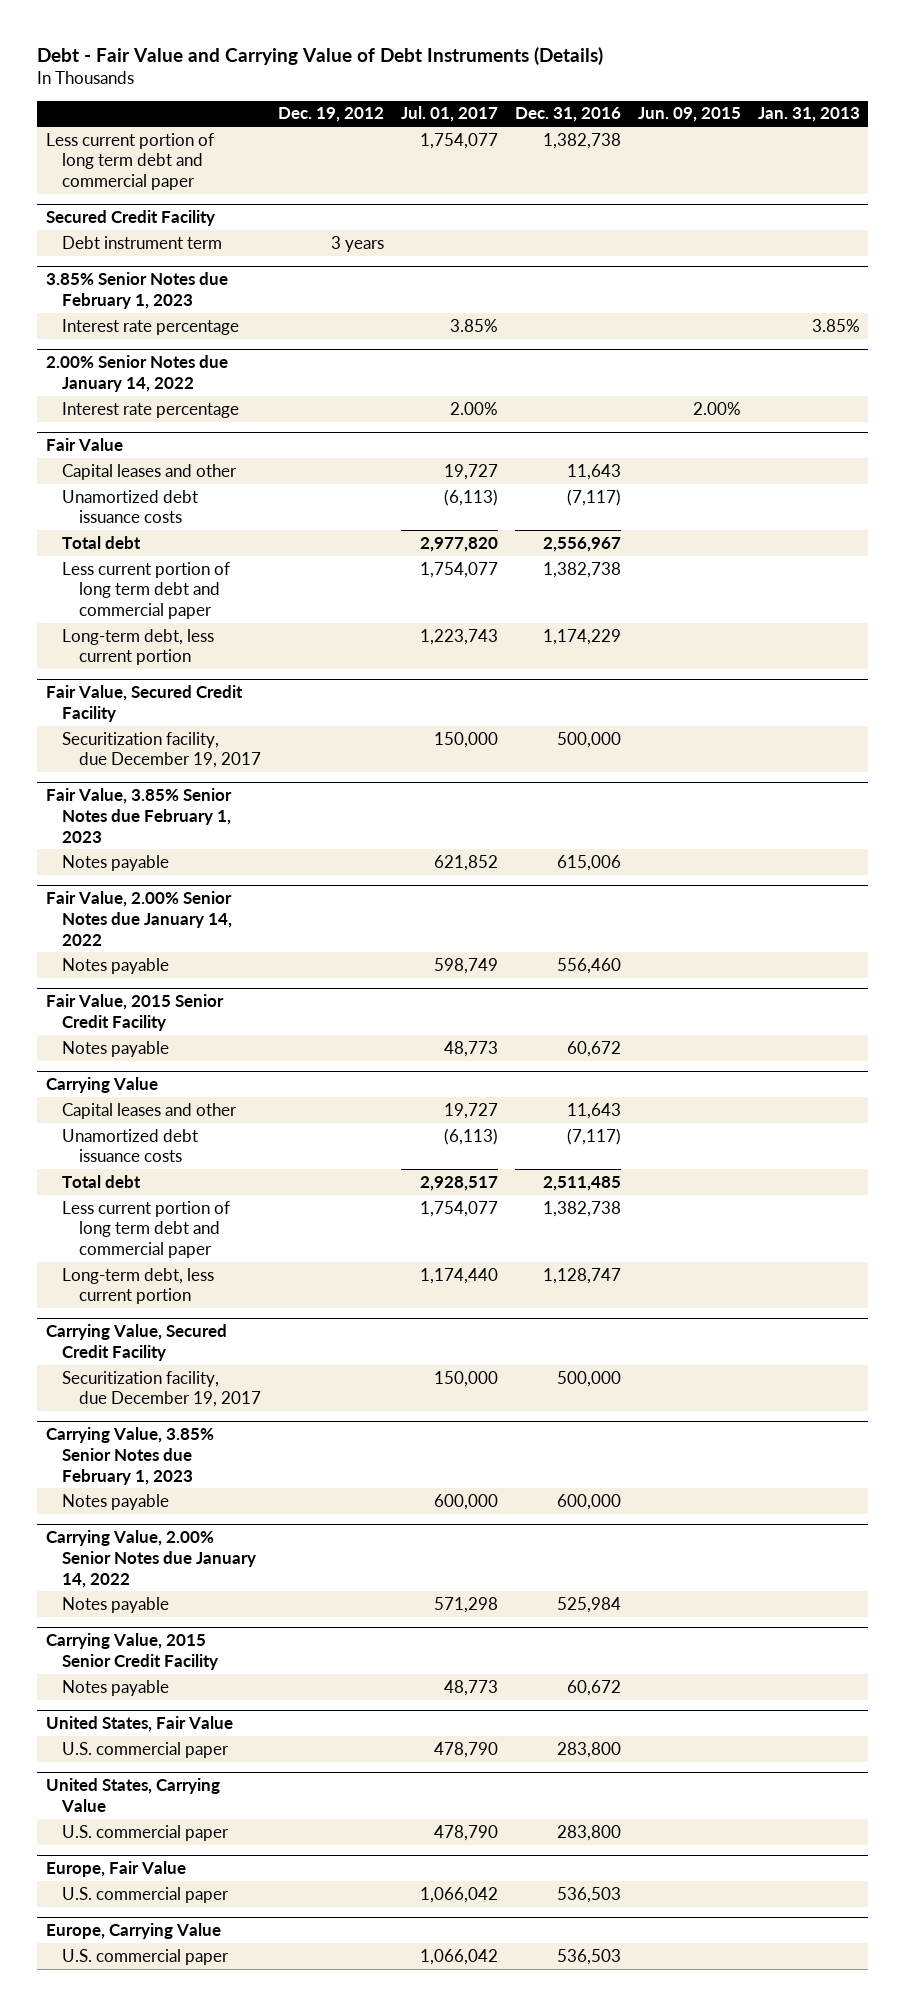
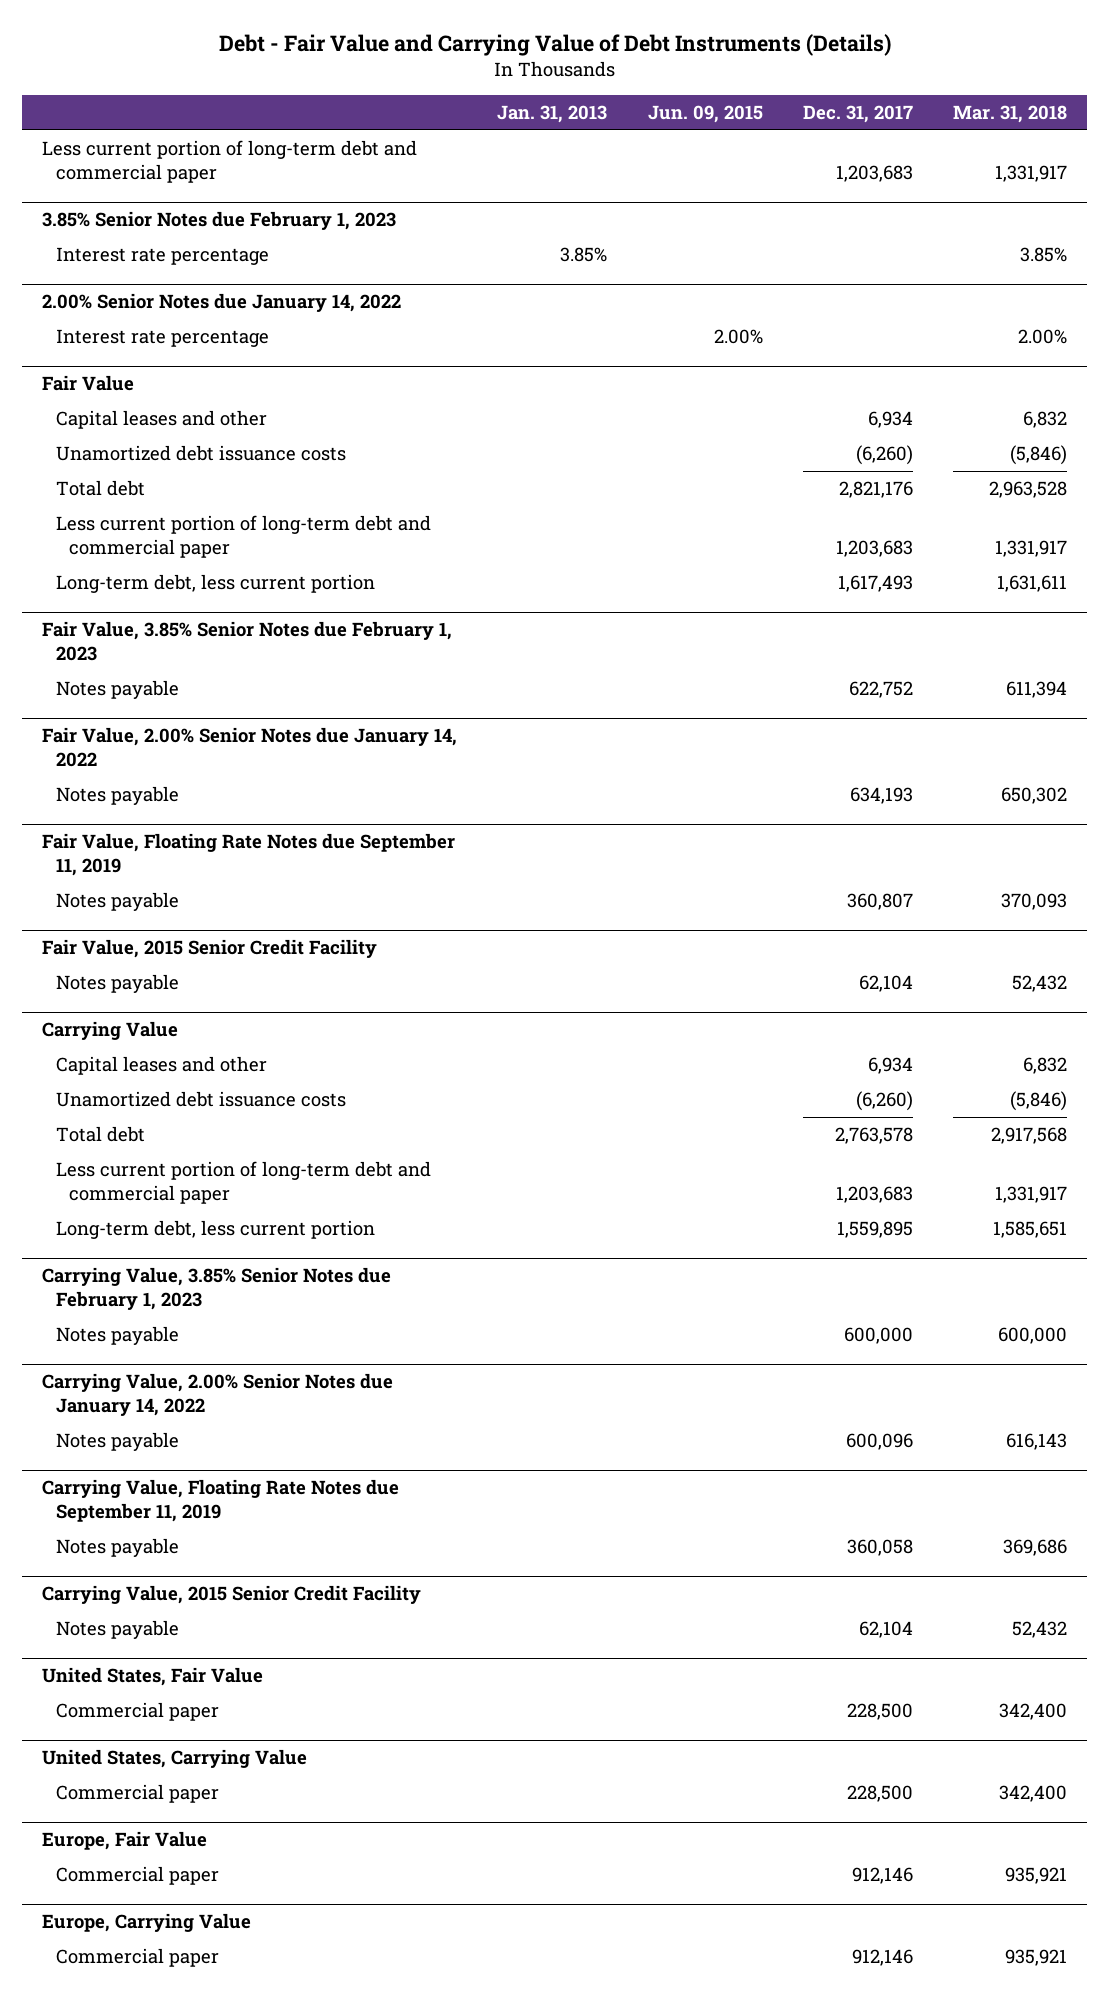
[277,107,384,123] Dec. 19, 2012 -> none
[400,106,498,123] Jul. 01, 2017 -> none
[514,107,621,123] Dec. 31, 2016 -> none
none -> [802,104,913,123] Dec. 31, 2017
none -> [952,104,1067,123] Mar. 31, 2018
[45,210,215,227] Secured Credit Facility -> none
[62,235,223,249] Debt instrument term -> none
[45,132,214,191] Less current portion of long term debt and commercial paper -> [42,140,418,184] Less current portion of long-term debt and commercial paper
[62,561,231,620] Less current portion of long term debt and commercial paper -> [55,515,431,559] Less current portion of long-term debt and commercial paper
[45,685,243,722] Fair Value, Secured Credit Facility -> none
[62,731,261,769] Securitization facility, due December 19, 2017 -> none
none -> [42,833,456,877] Fair Value, Floating Rate Notes due September 11, 2019
none -> [55,892,179,912] Notes payable
[62,1200,231,1259] Less current portion of long term debt and commercial paper -> [55,1161,431,1205] Less current portion of long-term debt and commercial paper
[45,1324,227,1361] Carrying Value, Secured Credit Facility -> none
[62,1370,261,1408] Securitization facility, due December 19, 2017 -> none
none -> [42,1479,400,1523] Carrying Value, Floating Rate Notes due September 11, 2019
none -> [55,1538,179,1558] Notes payable
[62,1741,230,1758] U.S. commercial paper -> [55,1702,219,1722] Commercial paper
[62,1824,230,1841] U.S. commercial paper -> [55,1784,219,1804] Commercial paper
[62,1886,230,1903] U.S. commercial paper -> [55,1866,219,1886] Commercial paper
[62,1948,230,1965] U.S. commercial paper -> [55,1948,219,1968] Commercial paper

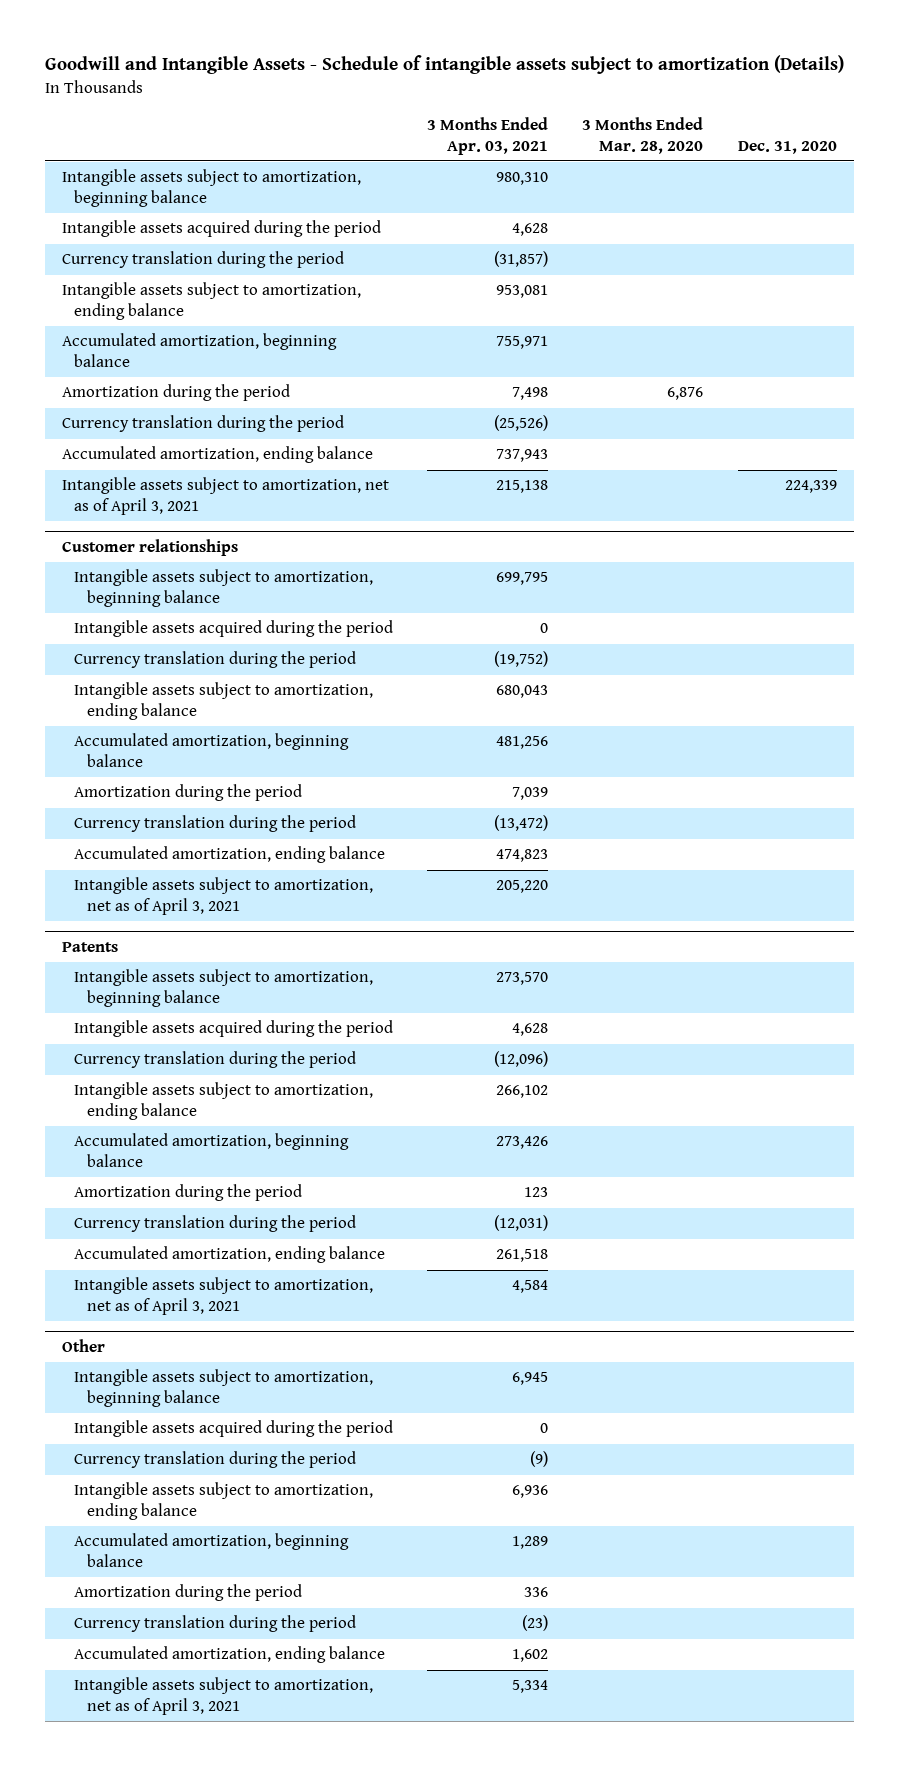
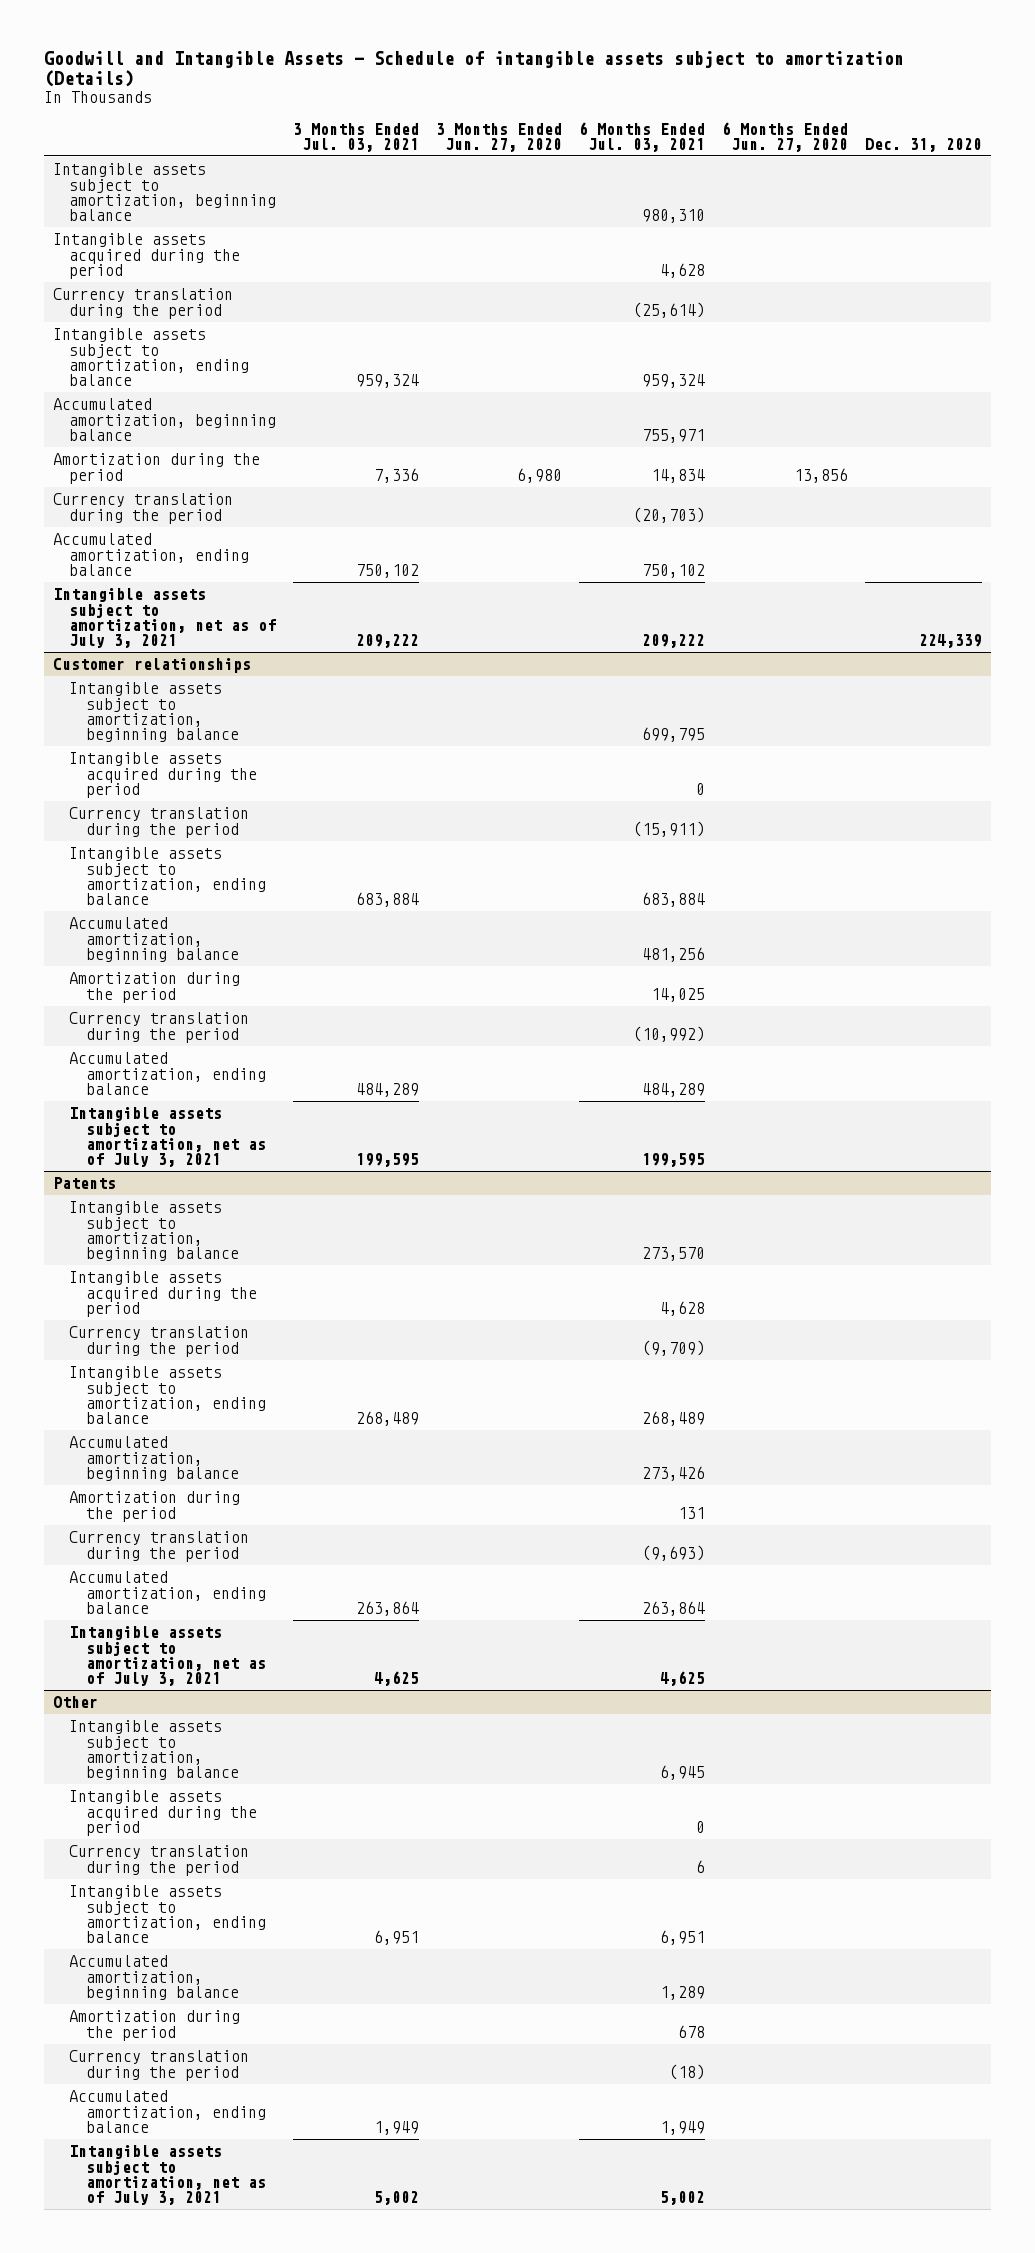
[427,116,549,155] 3 Months Ended Apr. 03, 2021 -> none
[582,116,704,154] 3 Months Ended Mar. 28, 2020 -> none
none -> [293,122,420,152] 3 Months Ended Jul. 03, 2021
none -> [436,122,563,152] 3 Months Ended Jun. 27, 2020
none -> [579,121,706,152] 6 Months Ended Jul. 03, 2021
none -> [722,121,849,152] 6 Months Ended Jun. 27, 2020
[61,477,389,516] Intangible assets subject to amortization, net as of April 3, 2021 -> [52,588,277,649] Intangible assets subject to amortization, net as of July 3, 2021
[74,877,374,916] Intangible assets subject to amortization, net as of April 3, 2021 -> [69,1107,267,1168] Intangible assets subject to amortization, net as of July 3, 2021
[74,1277,374,1316] Intangible assets subject to amortization, net as of April 3, 2021 -> [69,1626,267,1687] Intangible assets subject to amortization, net as of July 3, 2021
[74,1677,374,1716] Intangible assets subject to amortization, net as of April 3, 2021 -> [69,2145,267,2206] Intangible assets subject to amortization, net as of July 3, 2021

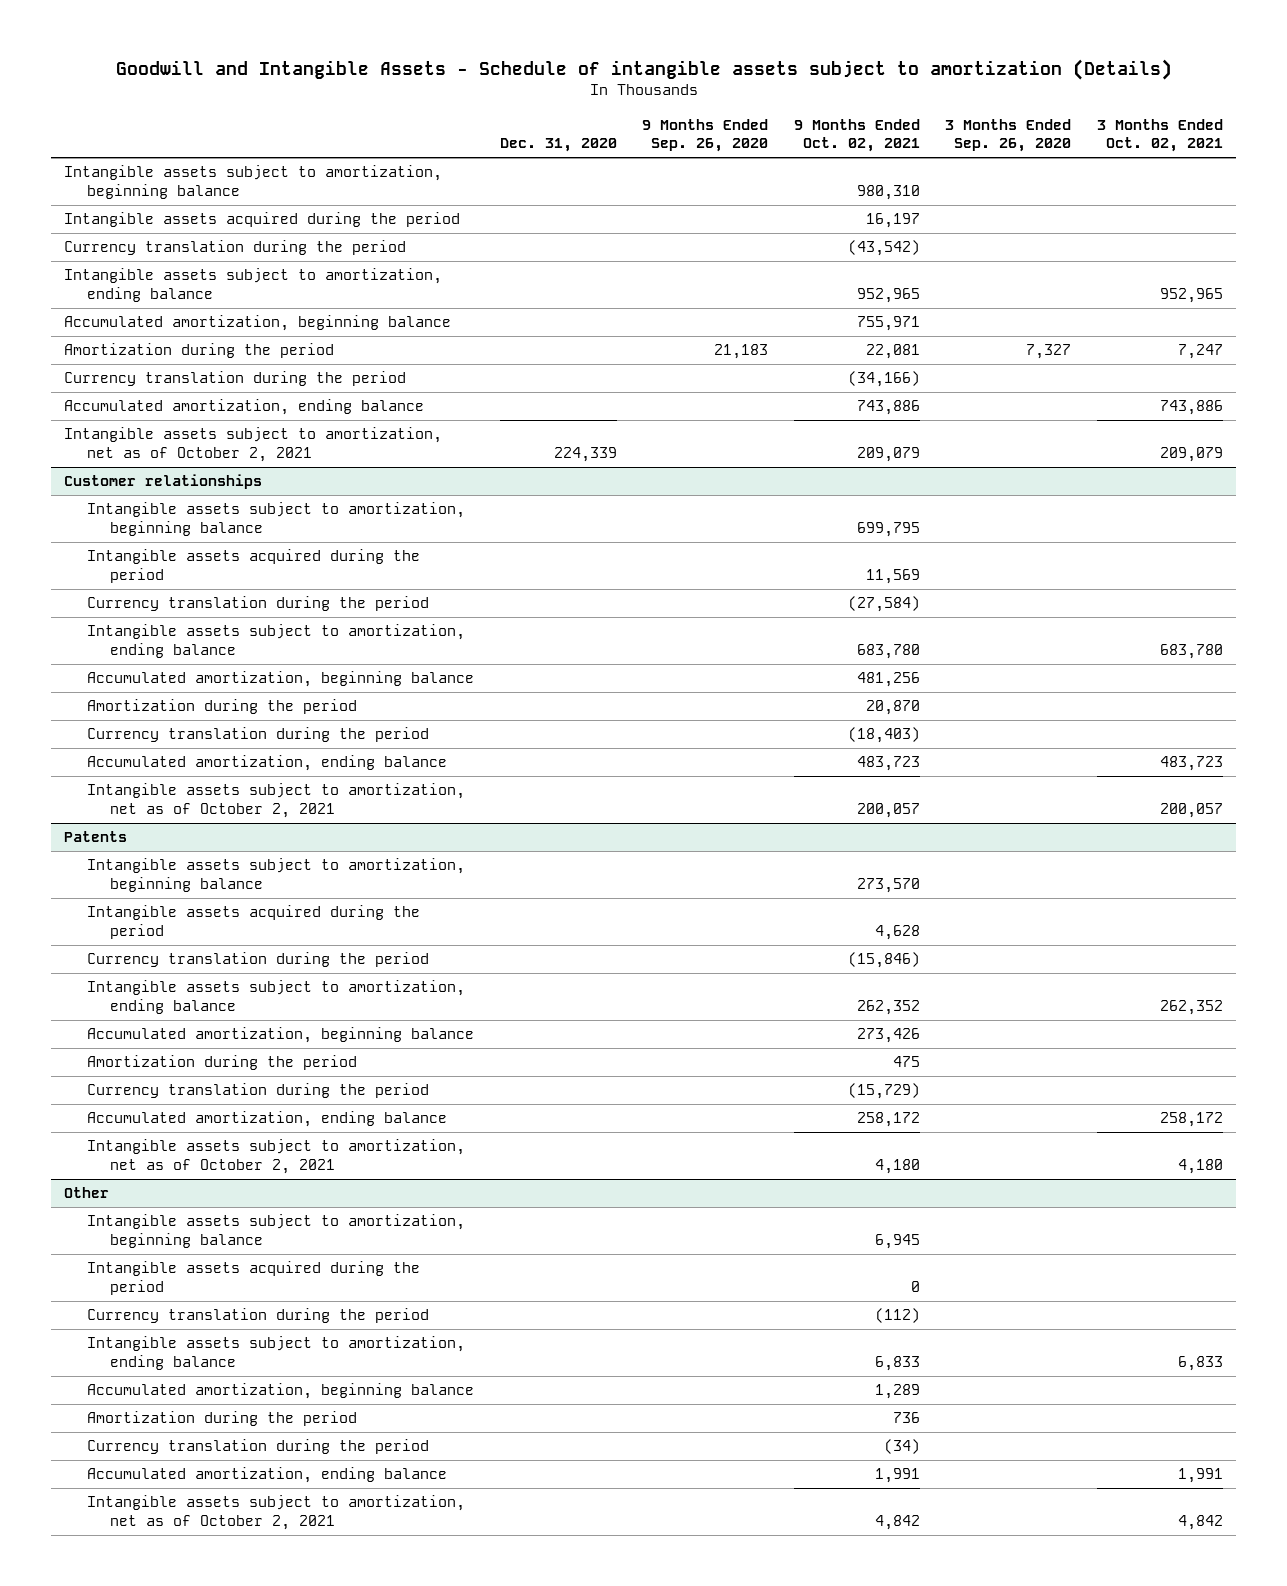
[293,122,420,152] 3 Months Ended Jul. 03, 2021 -> none
[436,122,563,152] 3 Months Ended Jun. 27, 2020 -> none
[579,121,706,152] 6 Months Ended Jul. 03, 2021 -> none
[722,121,849,152] 6 Months Ended Jun. 27, 2020 -> none
none -> [642,118,769,153] 9 Months Ended Sep. 26, 2020
none -> [793,118,920,153] 9 Months Ended Oct. 02, 2021
none -> [945,118,1072,153] 3 Months Ended Sep. 26, 2020
none -> [1096,118,1223,153] 3 Months Ended Oct. 02, 2021
[52,588,277,649] Intangible assets subject to amortization, net as of July 3, 2021 -> [64,427,443,462] Intangible assets subject to amortization, net as of October 2, 2021
[69,1107,267,1168] Intangible assets subject to amortization, net as of July 3, 2021 -> [87,783,466,818] Intangible assets subject to amortization, net as of October 2, 2021
[69,1626,267,1687] Intangible assets subject to amortization, net as of July 3, 2021 -> [87,1139,466,1174] Intangible assets subject to amortization, net as of October 2, 2021
[69,2145,267,2206] Intangible assets subject to amortization, net as of July 3, 2021 -> [87,1495,466,1530] Intangible assets subject to amortization, net as of October 2, 2021

